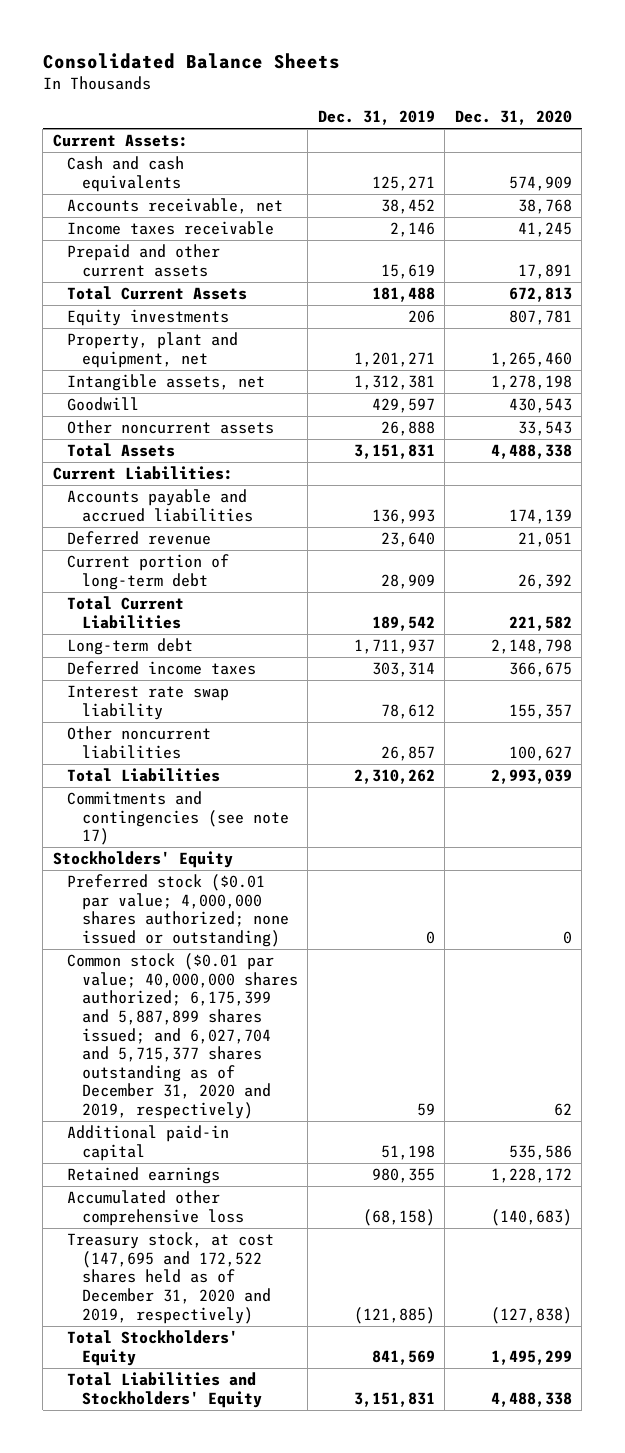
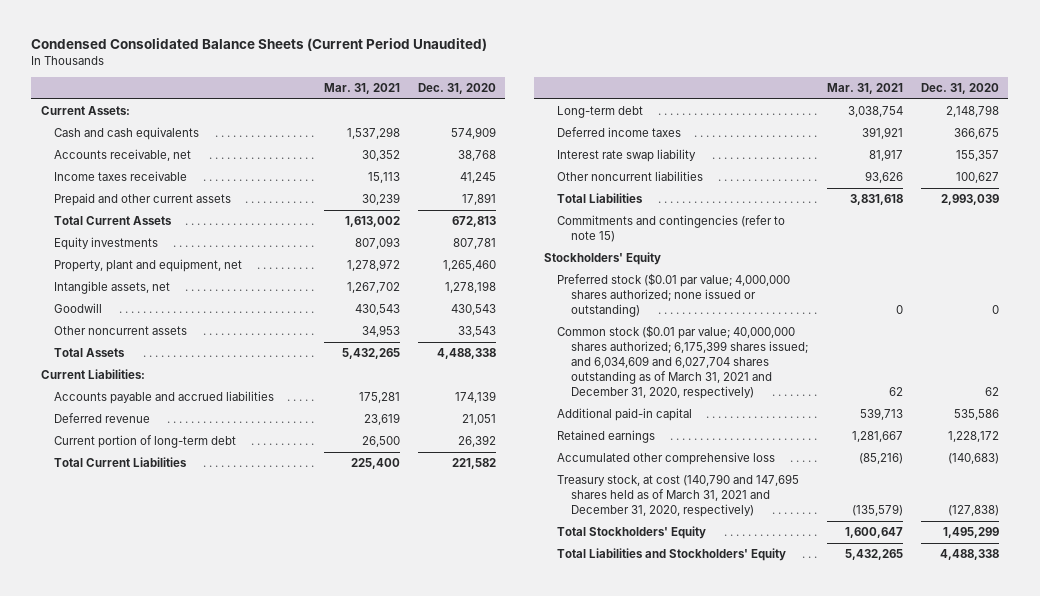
[42,52,340,69] Consolidated Balance Sheets -> [31,38,488,52] Condensed Consolidated Balance Sheets (Current Period Unaudited)
[317,110,435,126] Dec. 31, 2019 -> none
none -> [323,82,400,94] Mar. 31, 2021
[67,791,289,846] Commitments and contingencies (see note 17) -> [557,215,786,243] Commitments and contingencies (refer to note 15)
[67,953,298,1120] Common stock ($0.01 par value; 40,000,000 shares authorized; 6,175,399 and 5,887,899 shares issued; and 6,027,704 and 5,715,377 shares outstanding as of December 31, 2020 and 2019, respectively) -> [557,325,809,399] Common stock ($0.01 par value; 40,000,000 shares authorized; 6,175,399 shares issued; and 6,034,609 and 6,027,704 shares outstanding as of March 31, 2021 and December 31, 2020, respectively)
[67,1232,275,1324] Treasury stock, at cost (147,695 and 172,522 shares held as of December 31, 2020 and 2019, respectively) -> [557,474,800,517] Treasury stock, at cost (140,790 and 147,695 shares held as of March 31, 2021 and December 31, 2020, respectively)

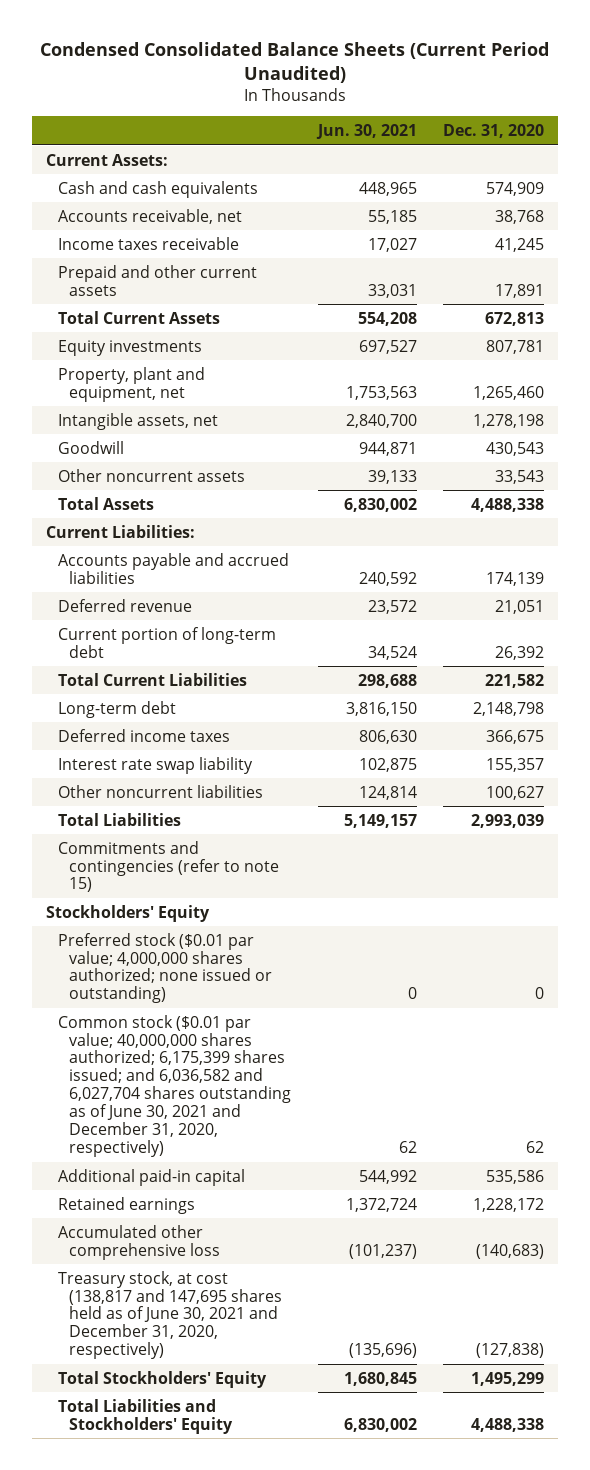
[323,82,400,94] Mar. 31, 2021 -> none
none -> [315,124,417,140] Jun. 30, 2021
[557,325,809,399] Common stock ($0.01 par value; 40,000,000 shares authorized; 6,175,399 shares issued; and 6,034,609 and 6,027,704 shares outstanding as of March 31, 2021 and December 31, 2020, respectively) -> [57,1014,292,1158] Common stock ($0.01 par value; 40,000,000 shares authorized; 6,175,399 shares issued; and 6,036,582 and 6,027,704 shares outstanding as of June 30, 2021 and December 31, 2020, respectively)
[557,474,800,517] Treasury stock, at cost (140,790 and 147,695 shares held as of March 31, 2021 and December 31, 2020, respectively) -> [57,1270,283,1360] Treasury stock, at cost (138,817 and 147,695 shares held as of June 30, 2021 and December 31, 2020, respectively)

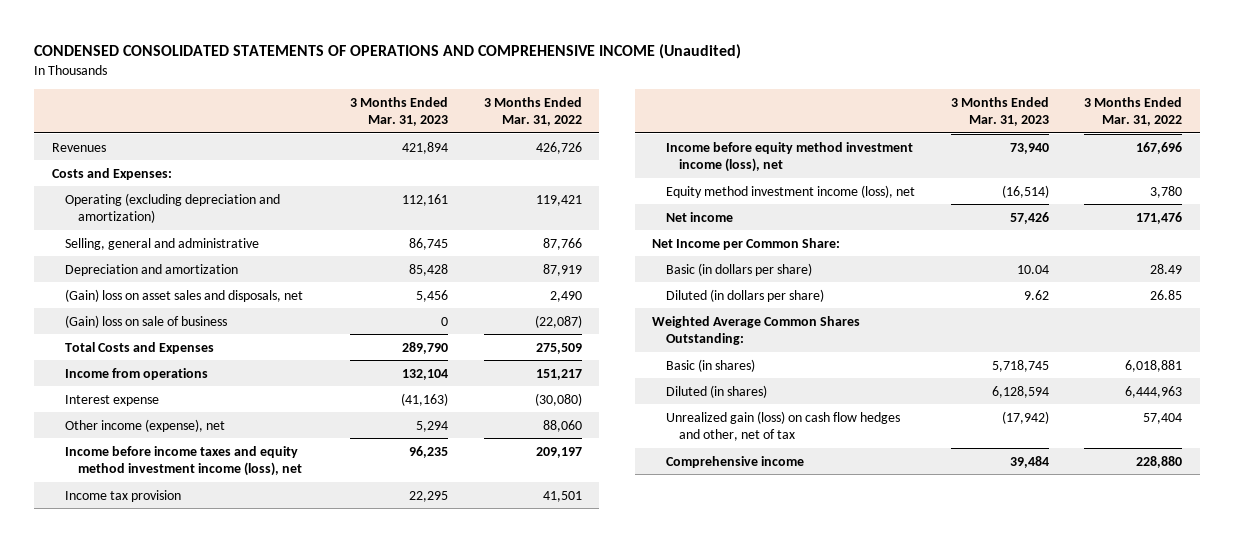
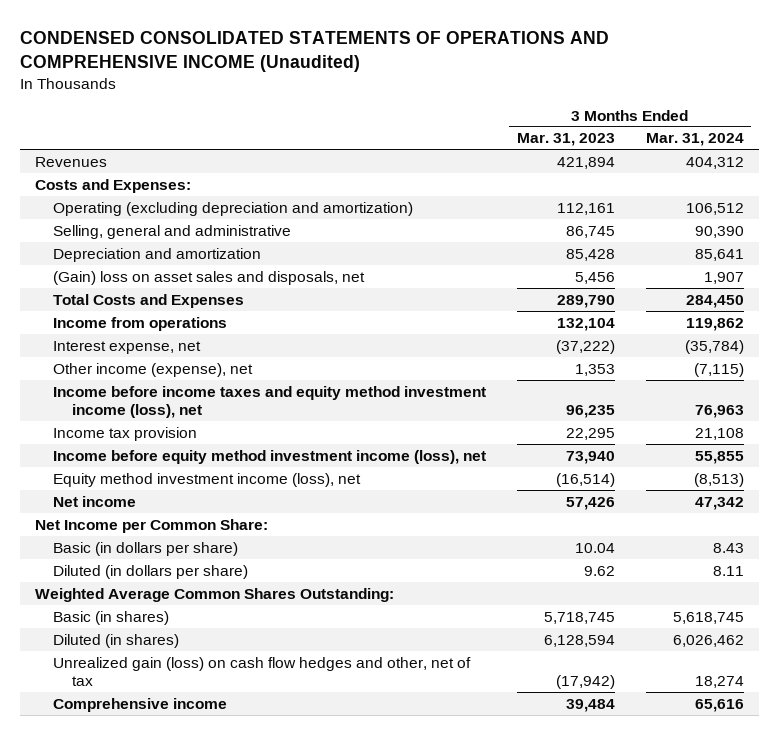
[483,96,582,127] 3 Months Ended Mar. 31, 2022 -> none
none -> [645,133,744,147] Mar. 31, 2024
[65,314,228,328] (Gain) loss on sale of business -> none
[65,394,160,406] Interest expense -> [53,340,202,354] Interest expense, net
[400,392,448,406] (41,163) -> [556,339,616,354] (37,222)
[415,420,448,432] 5,294 -> [575,363,616,376] 1,353

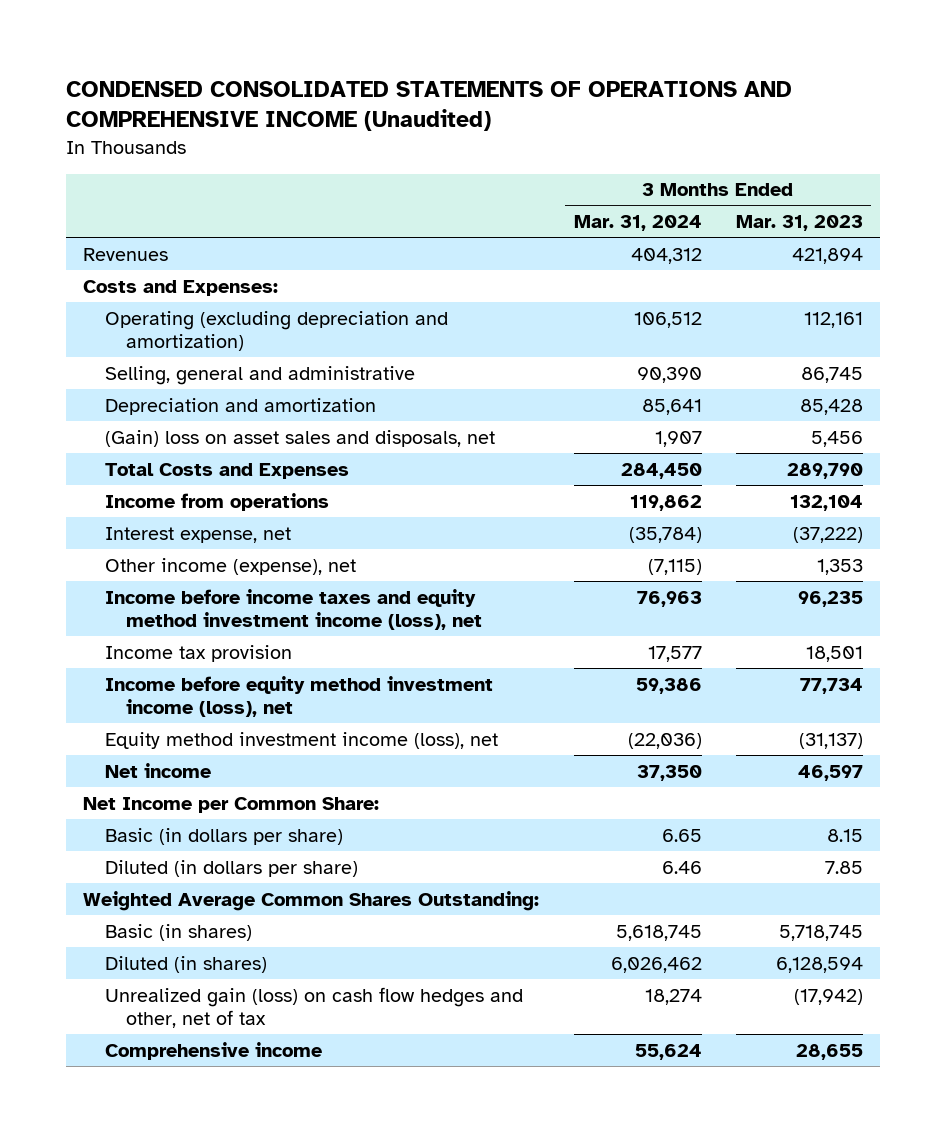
[566,427,616,440] 22,295 -> [805,645,863,662] 18,501
[694,427,744,440] 21,108 -> [647,645,702,662] 17,577
[566,450,616,464] 73,940 -> [799,677,863,694] 77,734
[694,450,744,464] 55,855 -> [635,677,702,694] 59,386
[556,472,616,487] (16,514) -> [798,732,863,749] (31,137)
[693,472,744,487] (8,513) -> [627,732,702,749] (22,036)
[566,496,616,510] 57,426 -> [797,764,863,781] 46,597
[694,496,744,510] 47,342 -> [636,764,702,781] 37,350
[575,542,616,553] 10.04 -> [826,828,863,842] 8.15
[712,542,744,553] 8.43 -> [661,828,702,842] 6.65
[584,565,616,576] 9.62 -> [824,860,863,874] 7.85
[712,565,744,576] 8.11 -> [661,860,702,874] 6.46
[566,698,616,712] 39,484 -> [795,1043,863,1060] 28,655
[694,698,744,712] 65,616 -> [634,1043,702,1060] 55,624

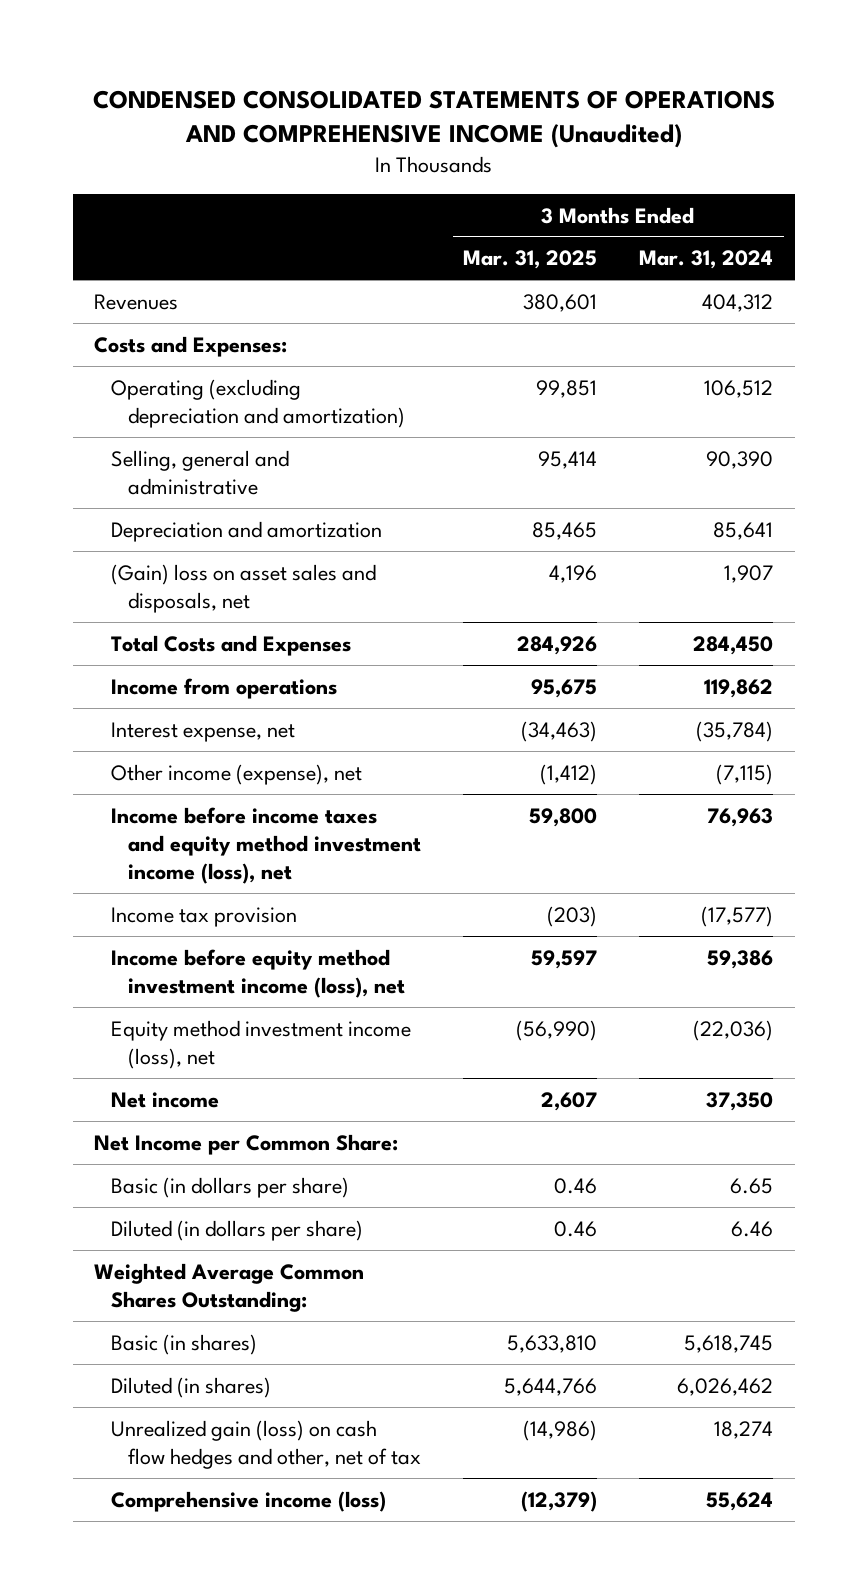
[735,215,863,232] Mar. 31, 2023 -> none
none -> [463,250,598,270] Mar. 31, 2025
[647,645,702,662] 17,577 -> [701,905,774,927] (17,577)
[104,1041,322,1060] Comprehensive income -> [111,1490,387,1512] Comprehensive income (loss)

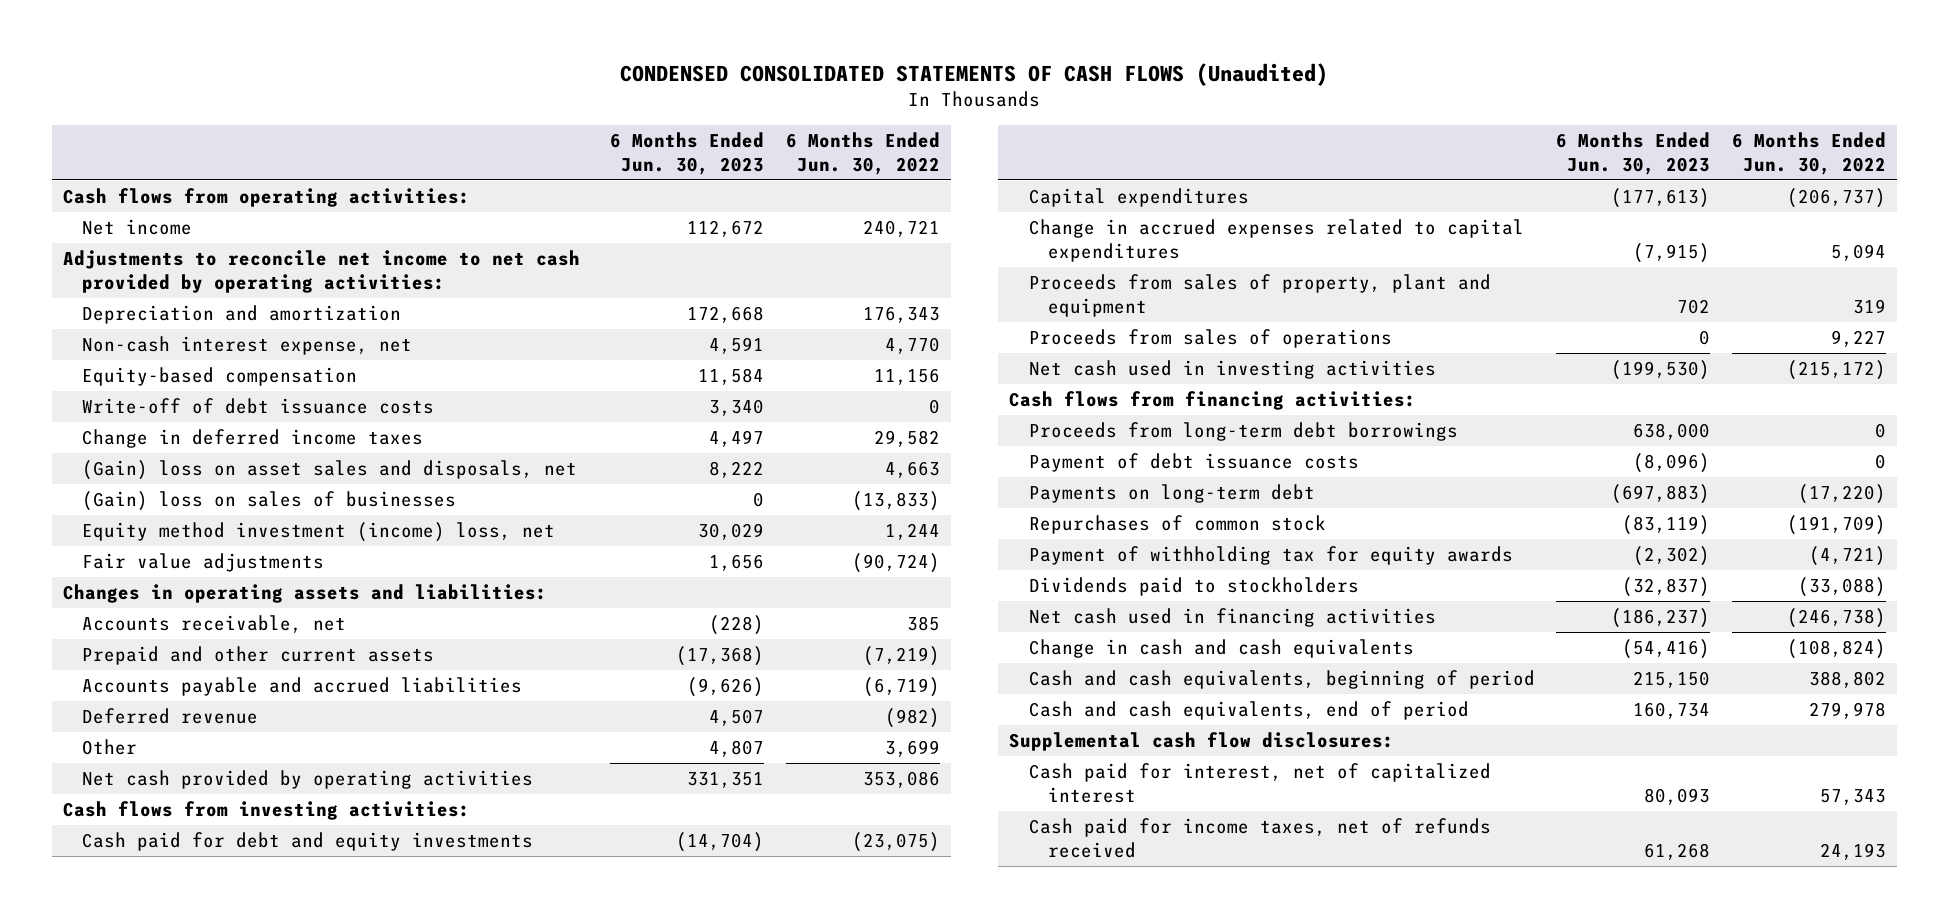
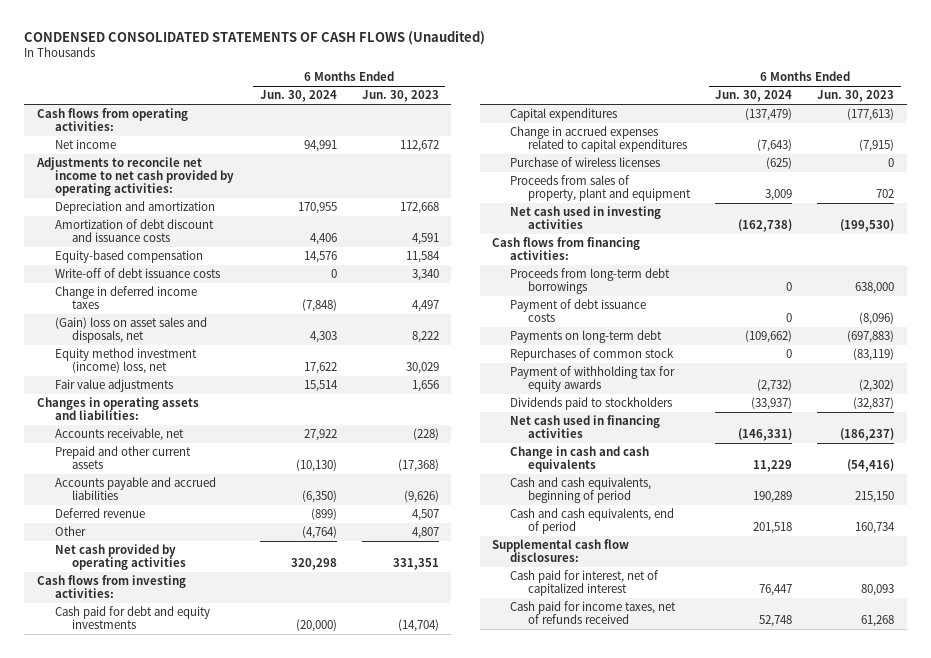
[786,131,941,175] 6 Months Ended Jun. 30, 2022 -> none
none -> [259,90,337,103] Jun. 30, 2024
[82,336,413,356] Non-cash interest expense, net -> [54,219,214,243] Amortization of debt discount and issuance costs
[82,491,457,512] (Gain) loss on sales of businesses -> none
none -> [510,157,661,168] Purchase of wireless licenses
[1028,329,1392,349] Proceeds from sales of operations -> none

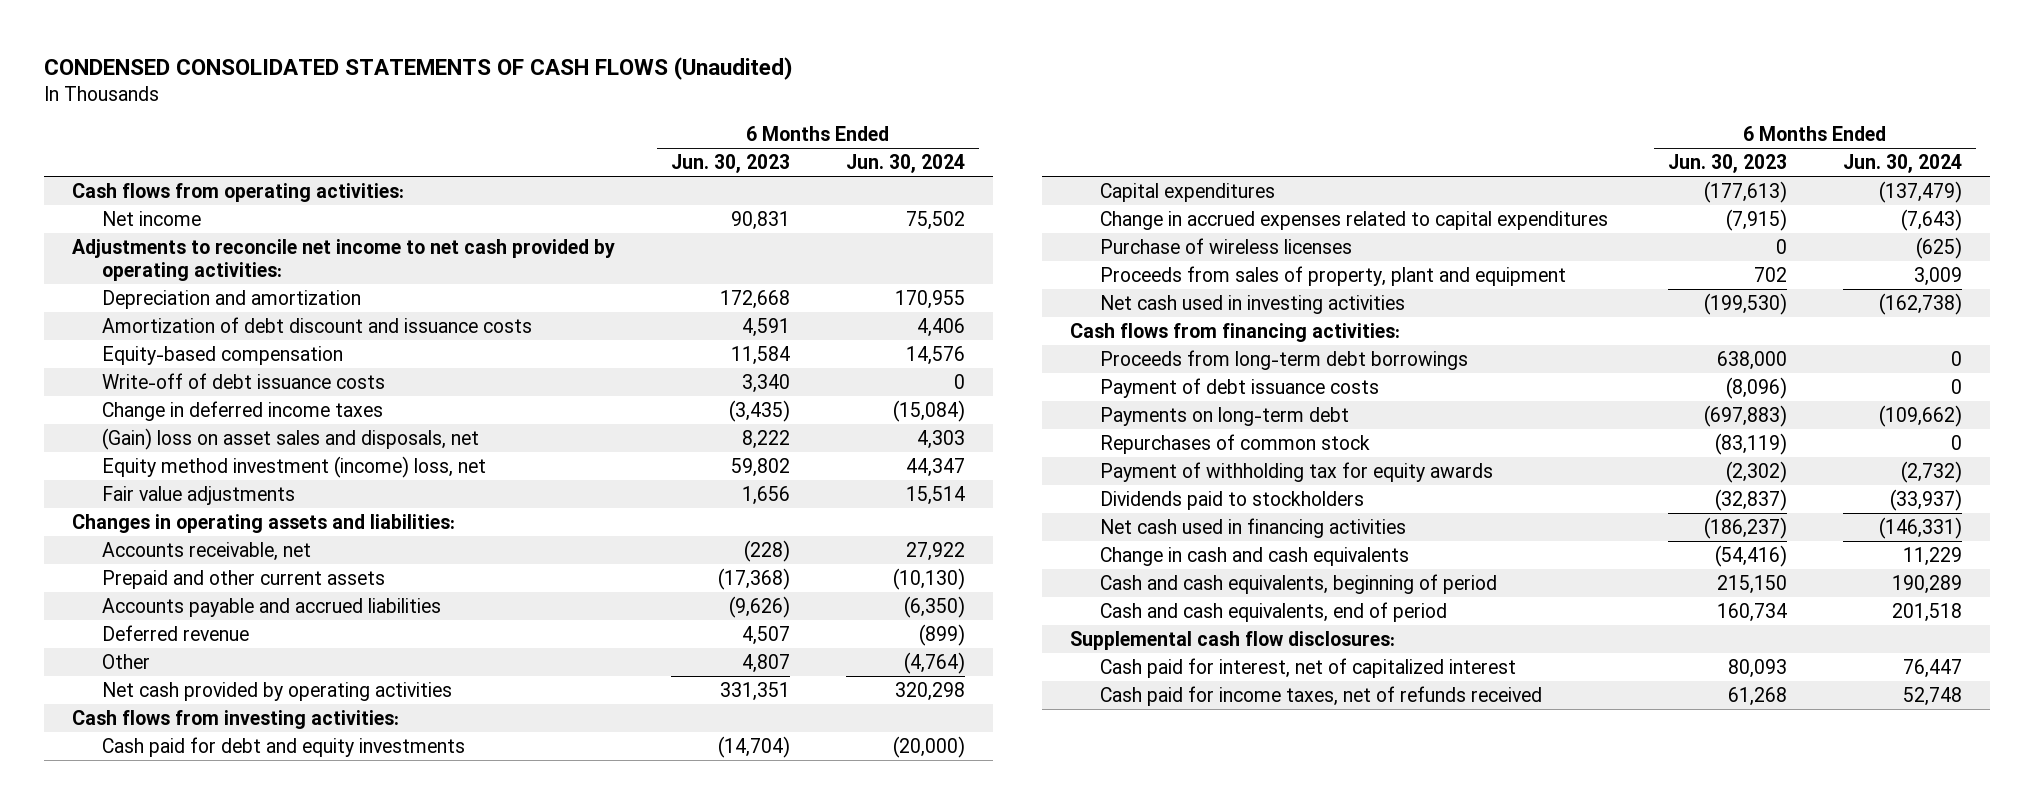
[303,140,337,153] 94,991 -> [905,210,965,230] 75,502
[399,140,439,153] 112,672 -> [730,210,790,230] 90,831
[301,299,337,313] (7,848) -> [892,399,965,422] (15,084)
[411,300,439,313] 4,497 -> [728,399,790,422] (3,435)
[303,362,337,375] 17,622 -> [905,457,965,477] 44,347
[405,362,439,375] 30,029 -> [730,457,790,477] 59,802

